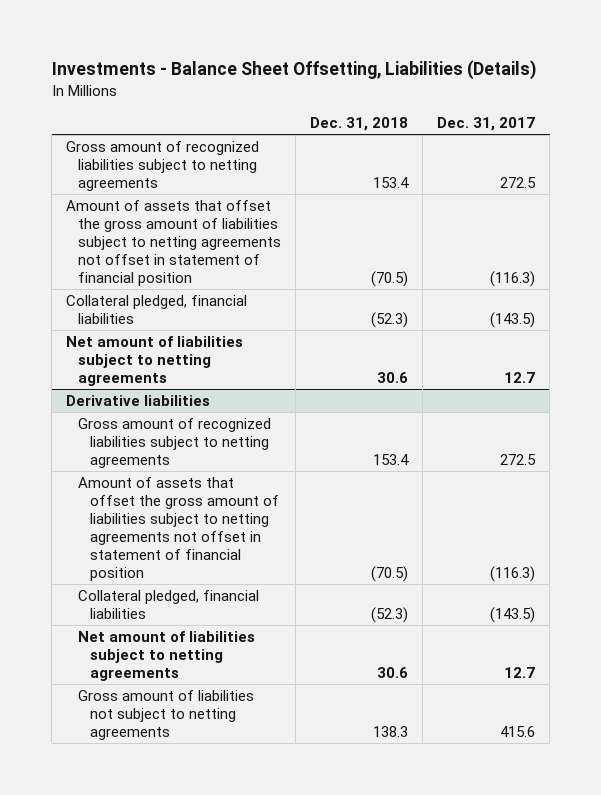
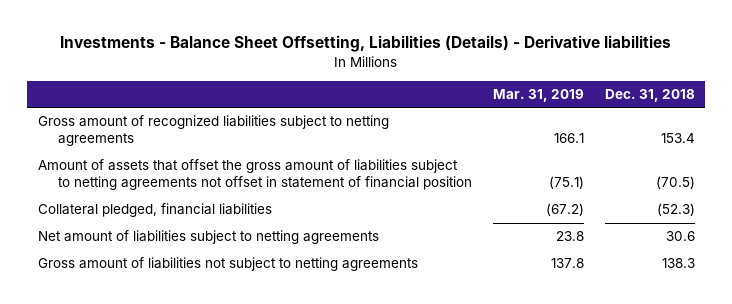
[51,60,536,81] Investments - Balance Sheet Offsetting, Liabilities (Details) -> [60,35,672,53] Investments - Balance Sheet Offsetting, Liabilities (Details) - Derivative liabilities
[437,117,536,132] Dec. 31, 2017 -> none
none -> [492,88,584,102] Mar. 31, 2019
[66,394,211,406] Derivative liabilities -> none
[78,417,272,469] Gross amount of recognized liabilities subject to netting agreements -> none
[78,476,280,582] Amount of assets that offset the gross amount of liabilities subject to netting agreements not offset in statement of financial position -> none
[78,589,260,620] Collateral pledged, financial liabilities -> none
[78,630,256,682] Net amount of liabilities subject to netting agreements -> none

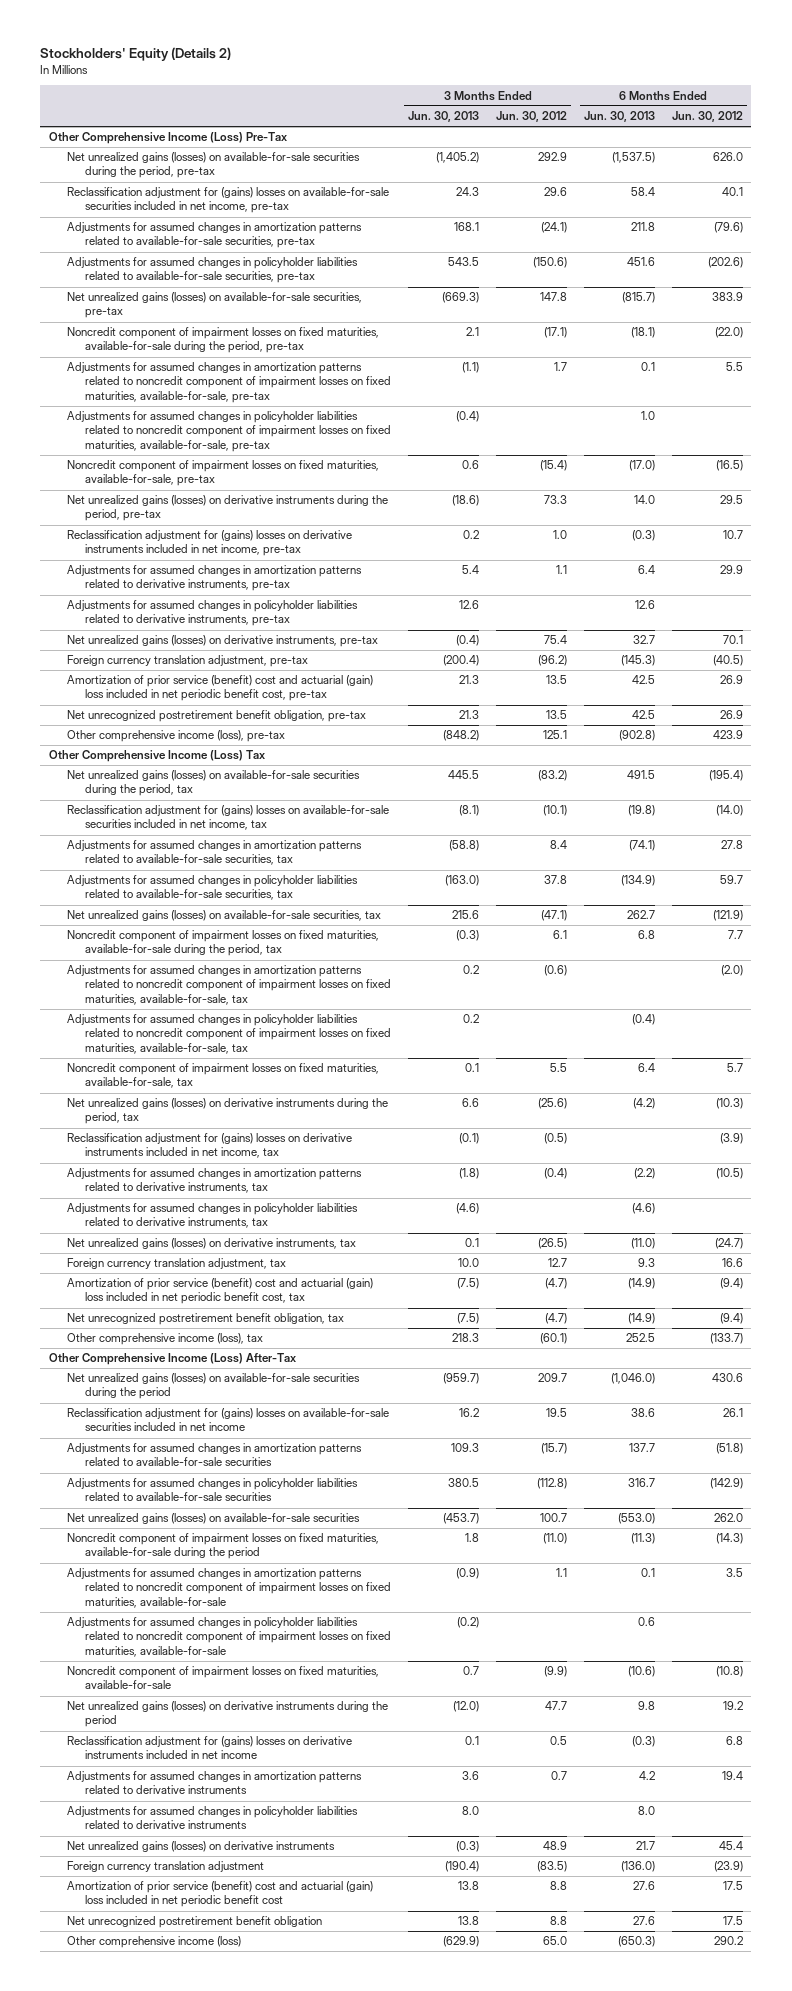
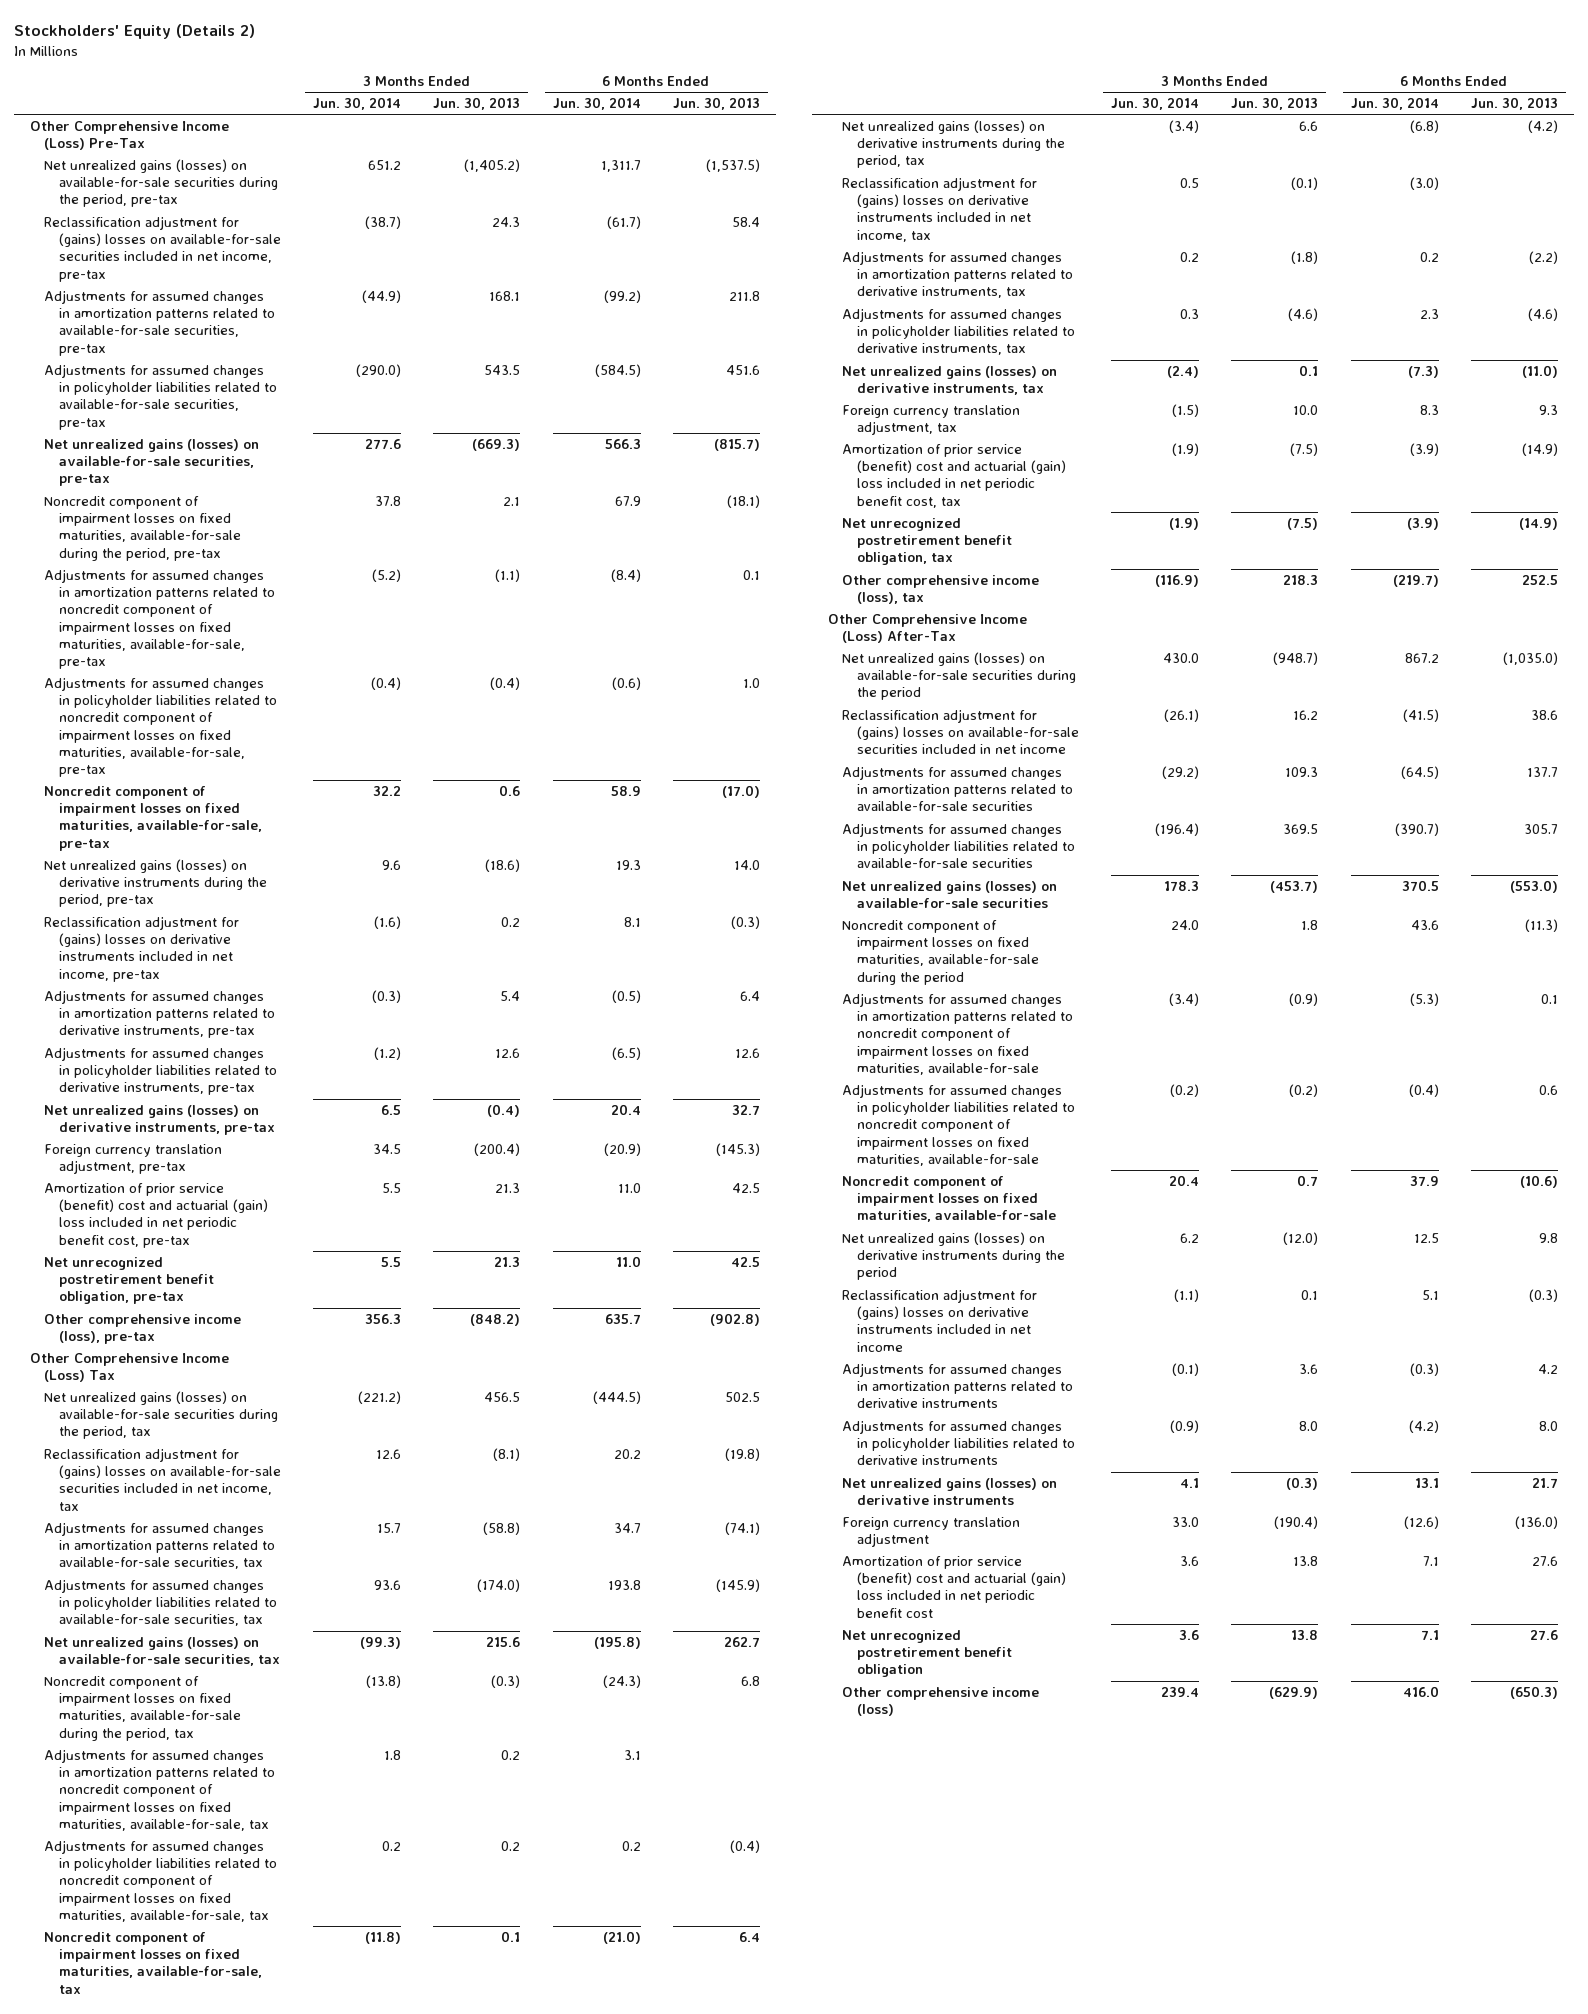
[495,111,567,123] Jun. 30, 2012 -> none
[671,111,743,123] Jun. 30, 2012 -> none
none -> [312,97,401,111] Jun. 30, 2014
none -> [552,97,641,111] Jun. 30, 2014
[448,770,480,780] 445.5 -> [484,1391,521,1402] 456.5
[626,770,655,780] 491.5 -> [724,1391,760,1402] 502.5
[445,875,480,887] (163.0) -> [477,1578,521,1592] (174.0)
[620,875,655,887] (134.9) -> [715,1578,760,1592] (145.9)
[443,1373,480,1385] (959.7) -> [1273,651,1319,665] (948.7)
[610,1373,655,1385] (1,046.0) -> [1502,651,1558,665] (1,035.0)
[448,1478,480,1488] 380.5 -> [1283,823,1319,834] 369.5
[627,1478,655,1488] 316.7 -> [1523,823,1558,834] 305.7

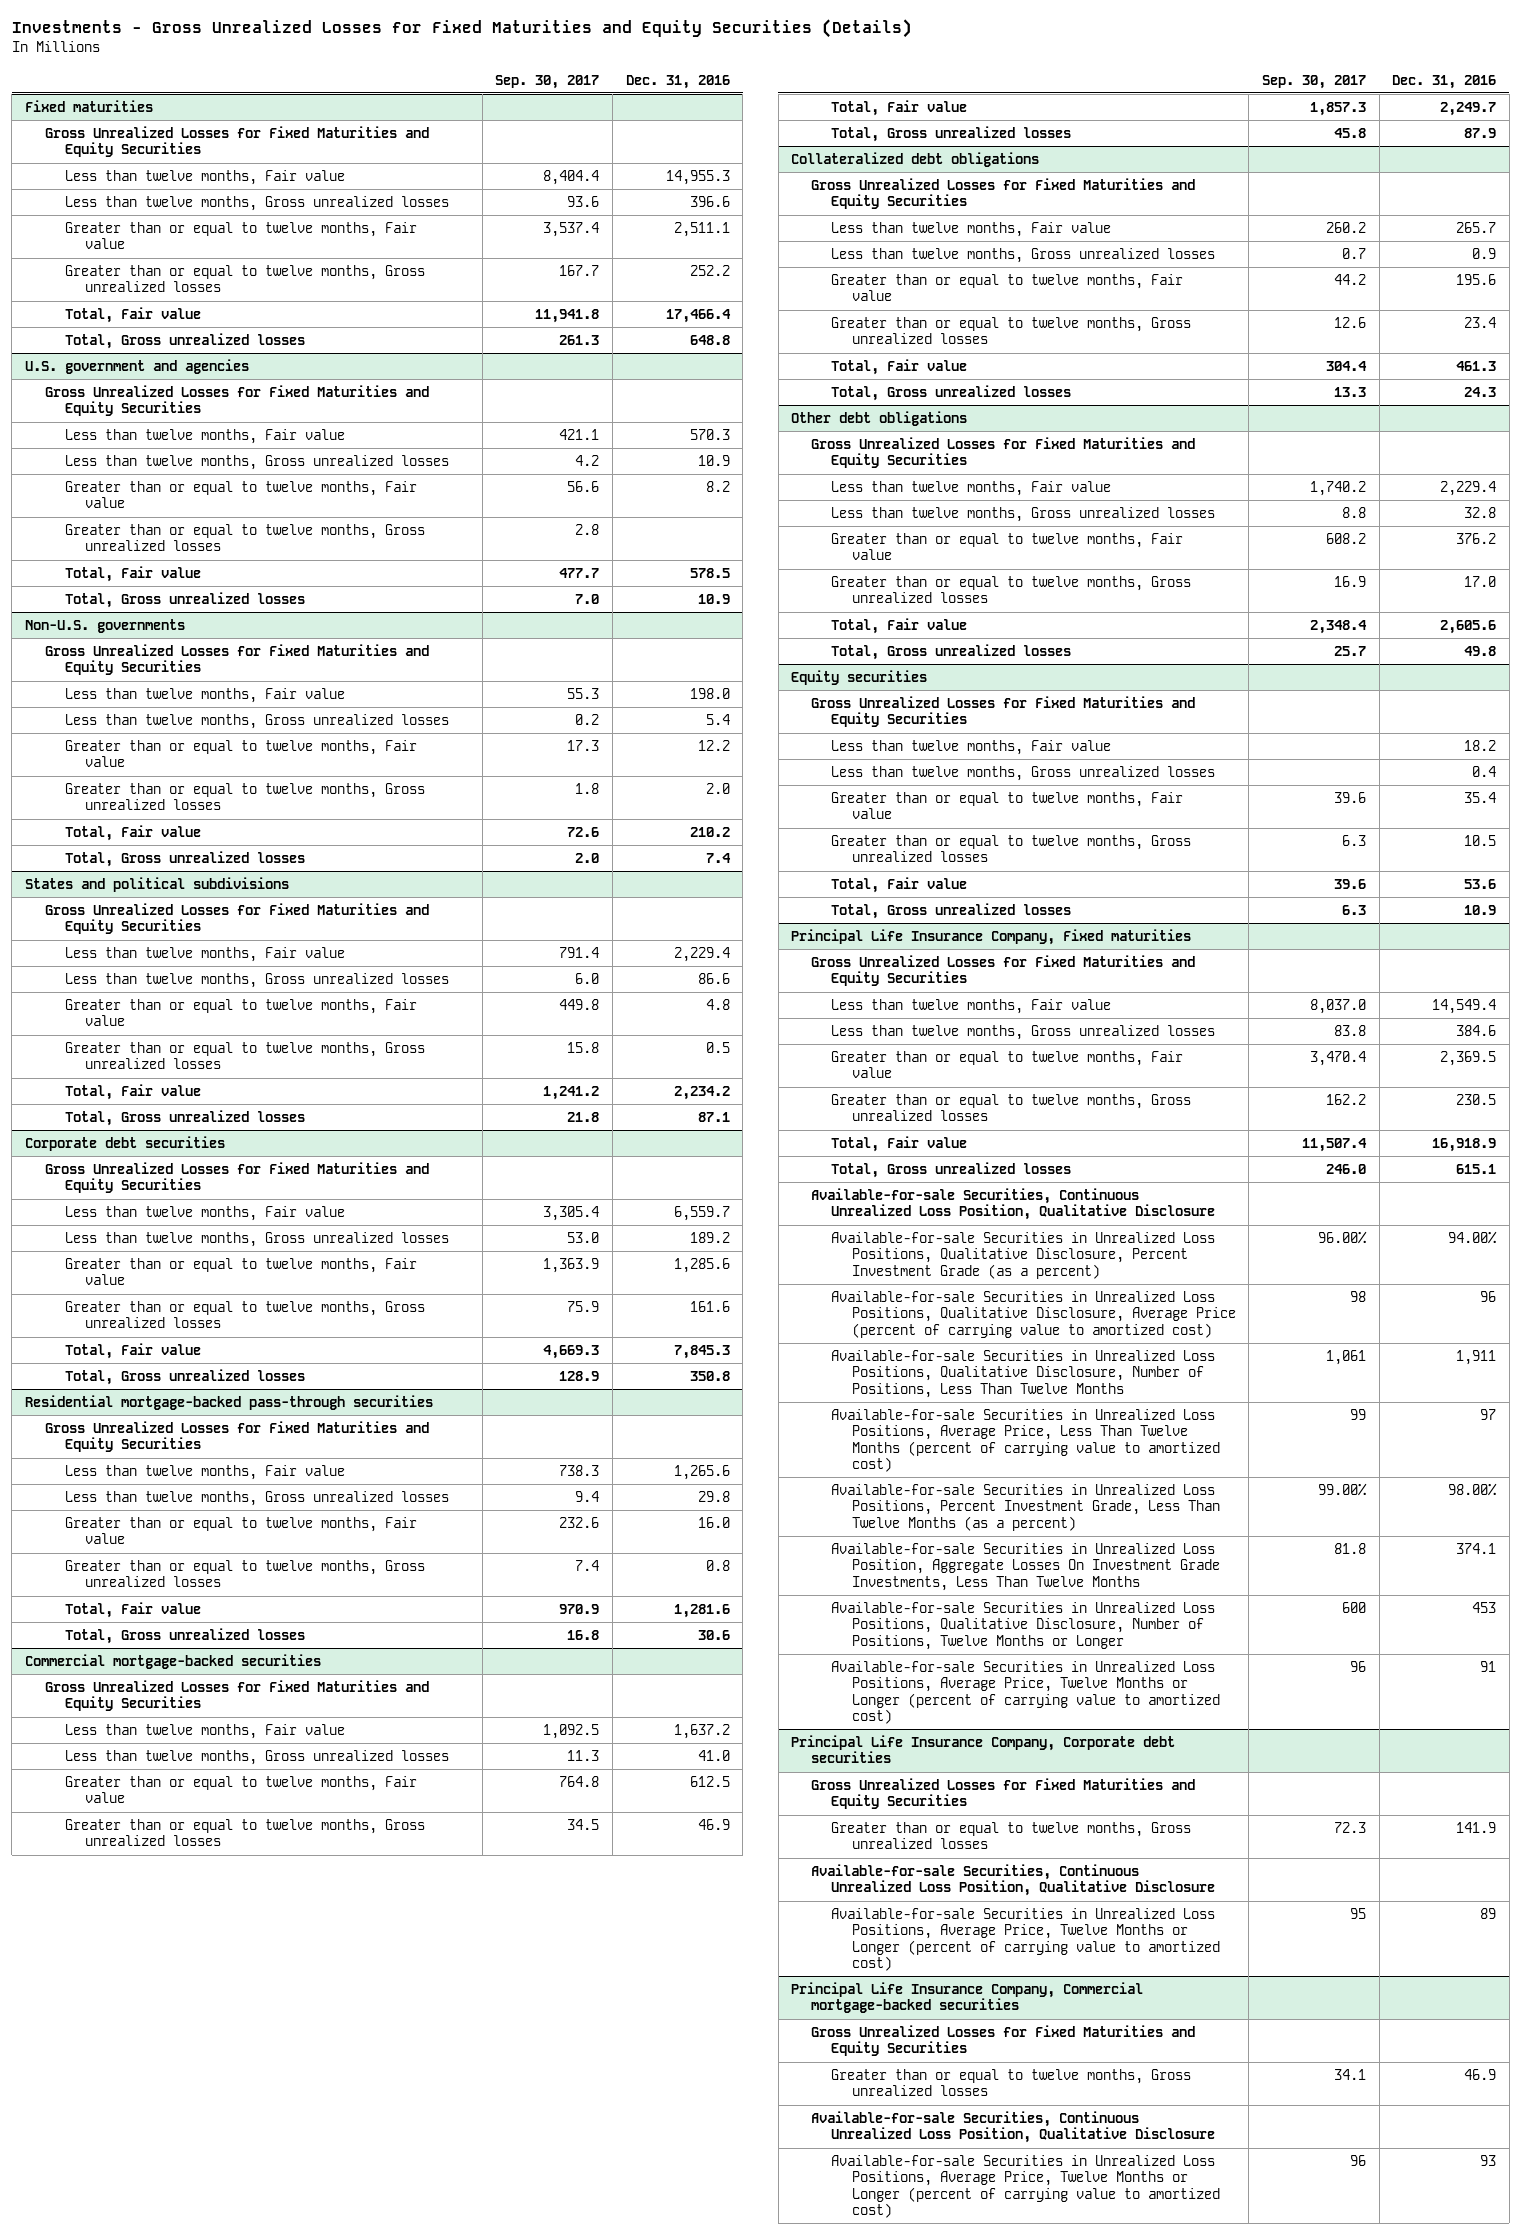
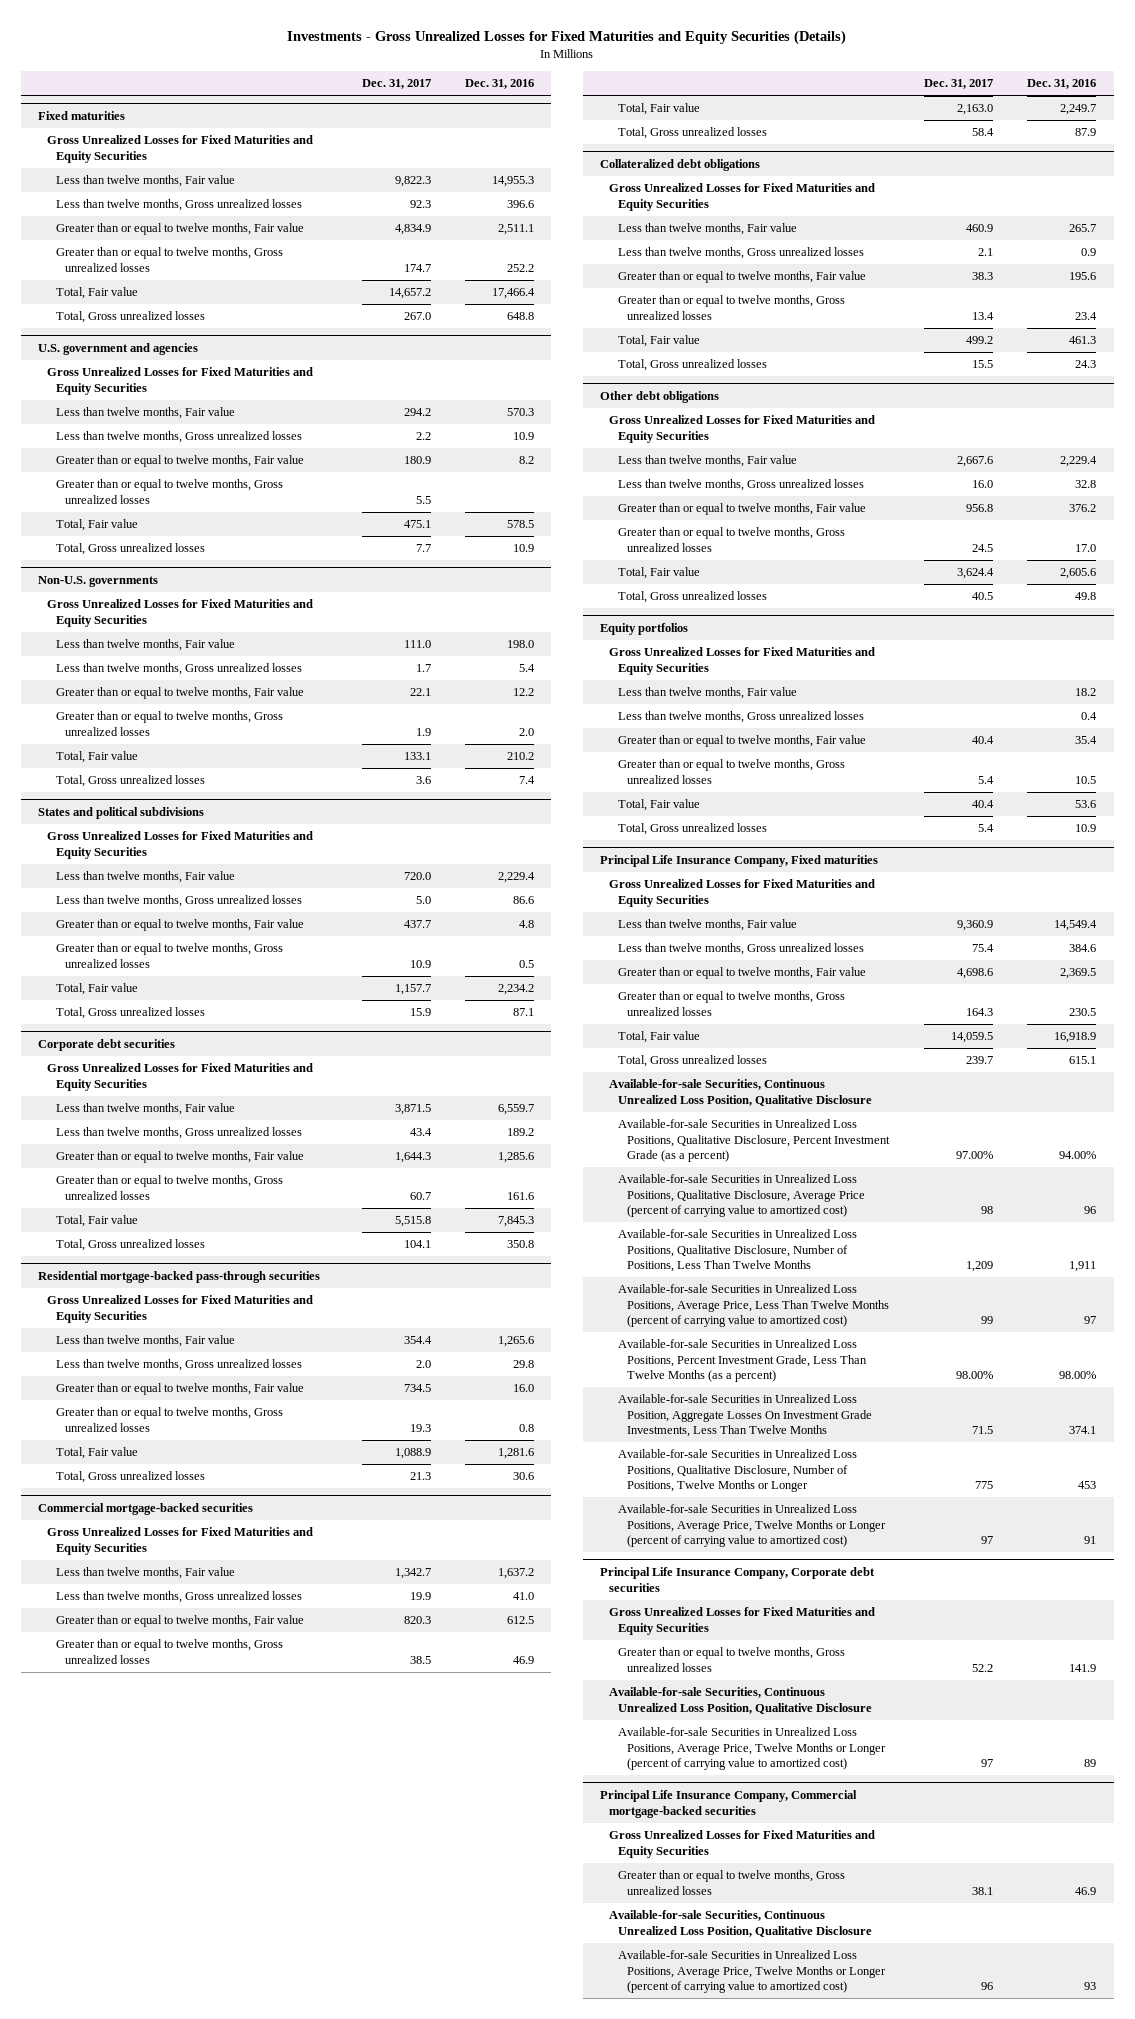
[495,74,600,89] Sep. 30, 2017 -> none
none -> [361,78,431,89] Dec. 31, 2017
[791,670,928,686] Equity securities -> [600,623,689,636] Equity portfolios

